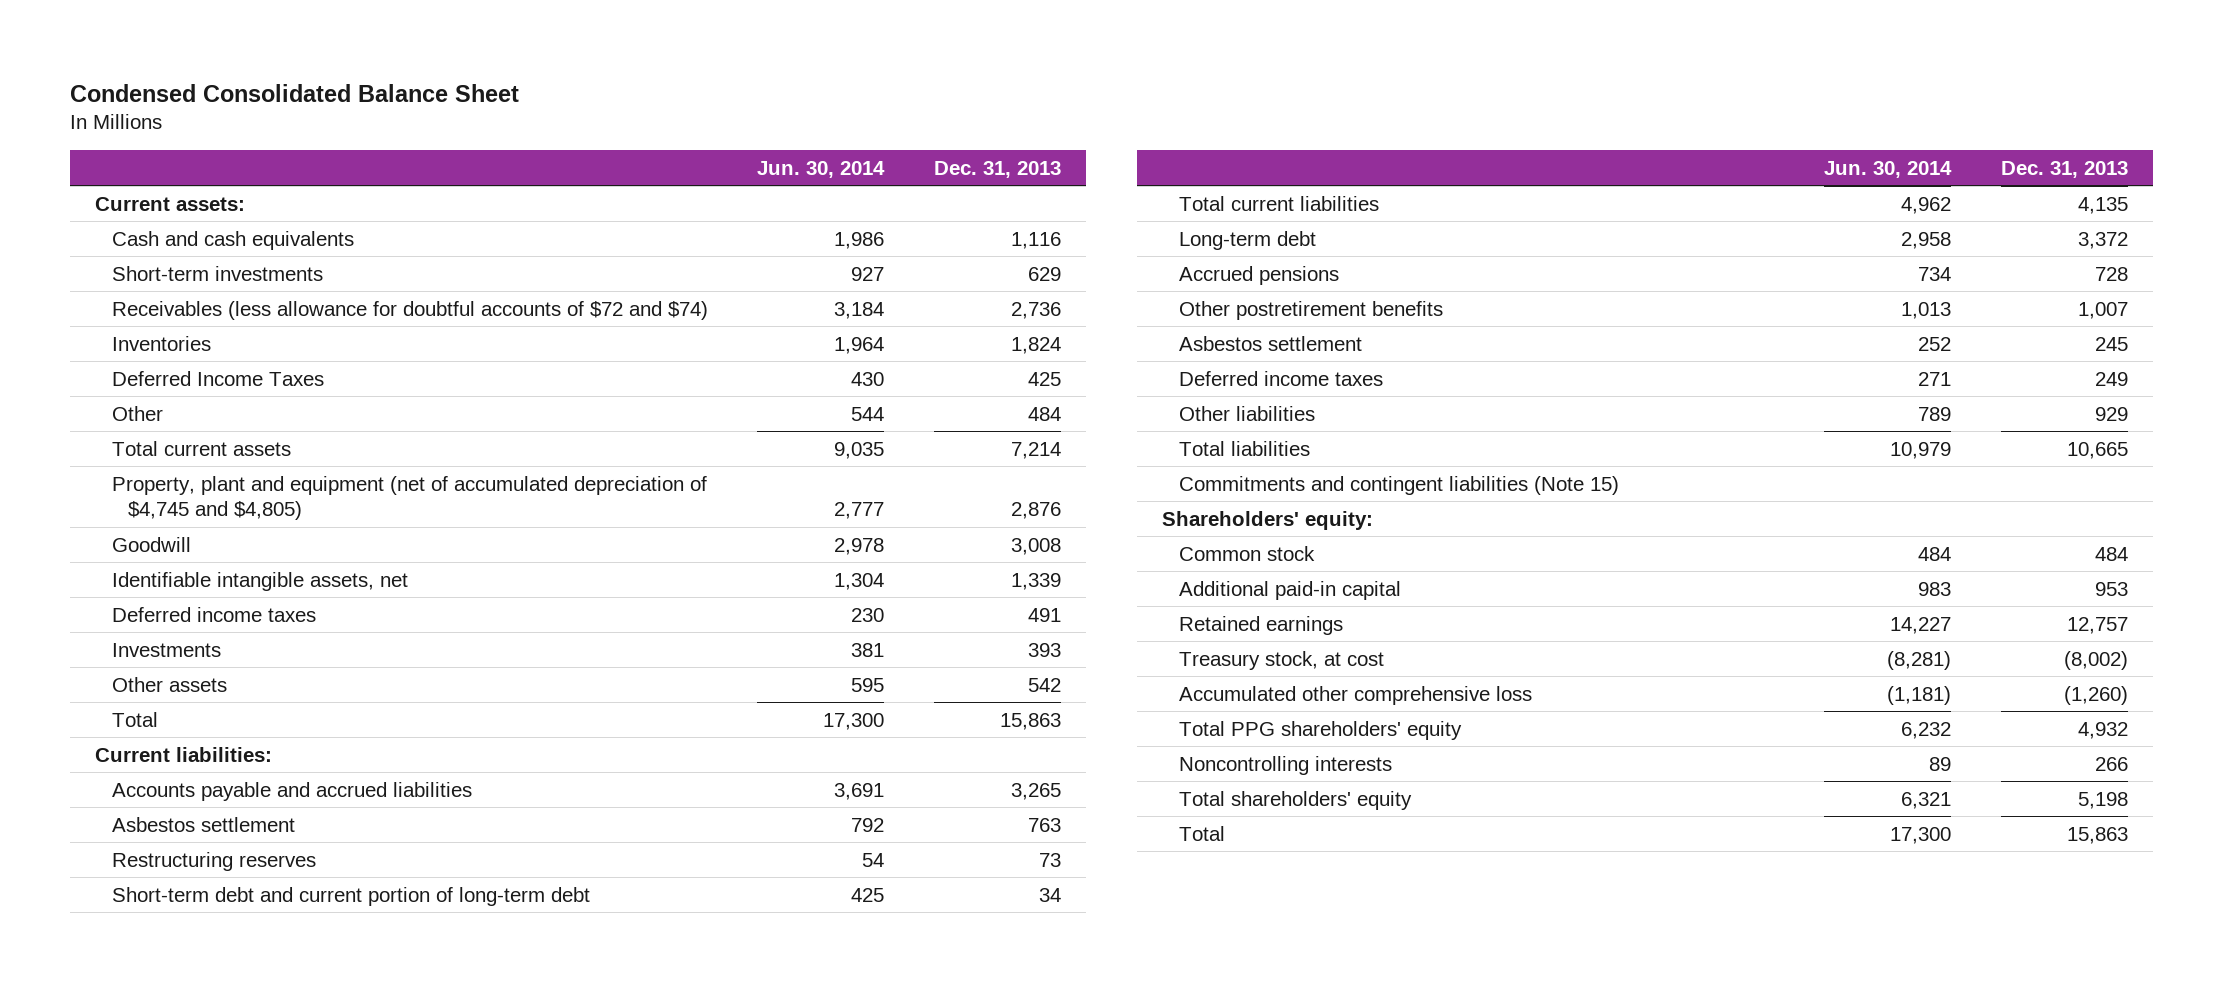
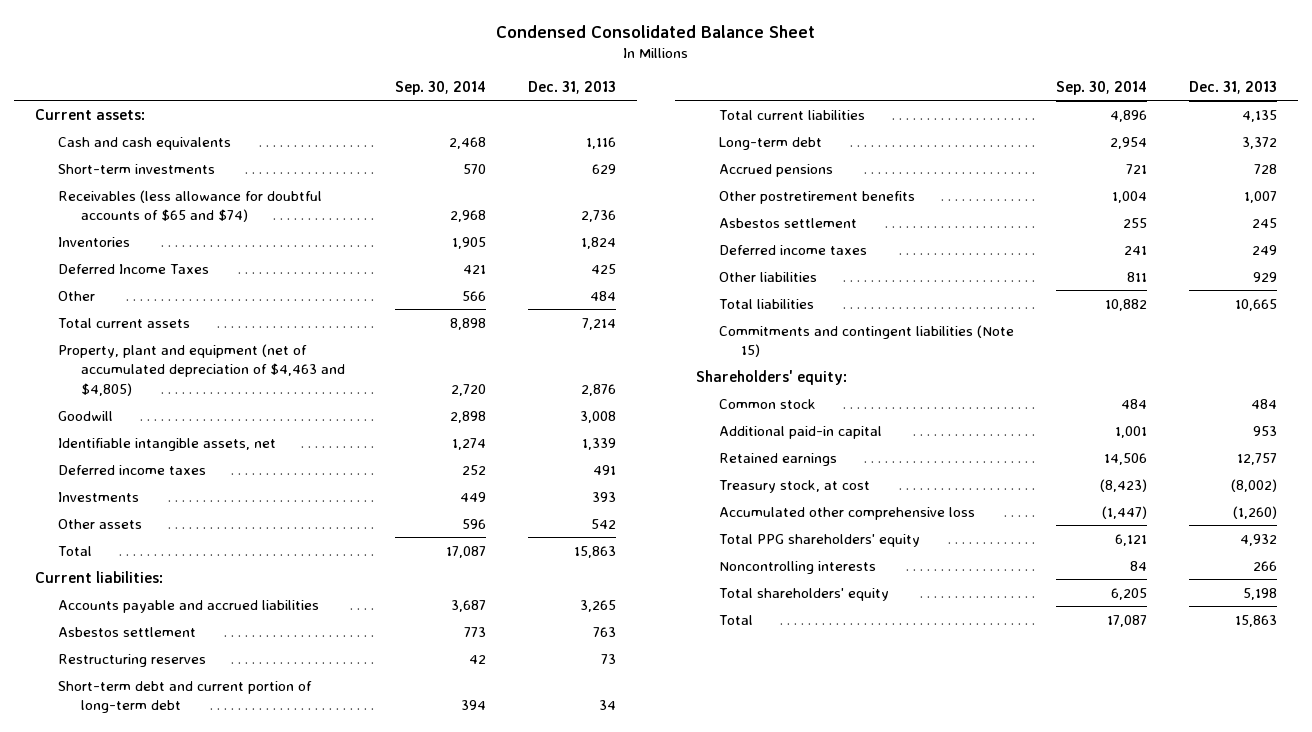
[757,160,886,178] Jun. 30, 2014 -> none
none -> [395,80,487,95] Sep. 30, 2014
[111,300,708,320] Receivables (less allowance for doubtful accounts of $72 and $74) -> [58,189,323,223] Receivables (less allowance for doubtful accounts of $65 and $74)
[111,475,707,520] Property, plant and equipment (net of accumulated depreciation of $4,745 and $4,805) -> [58,343,345,396] Property, plant and equipment (net of accumulated depreciation of $4,463 and $4,805)

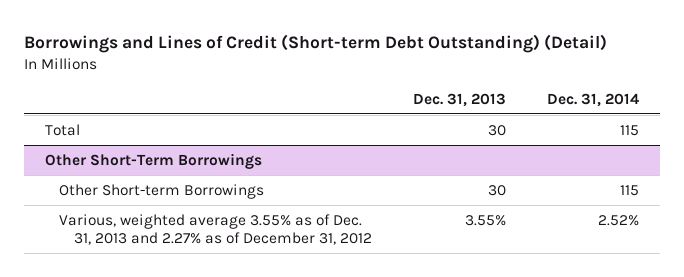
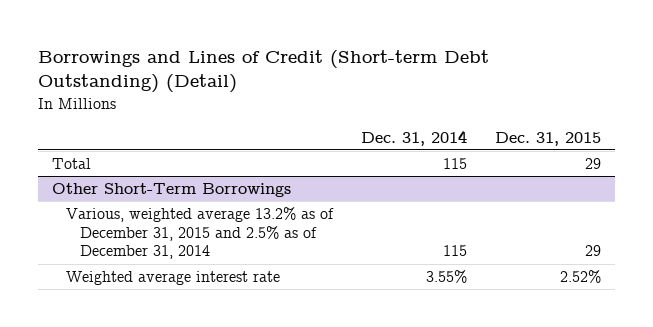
[412,92,506,107] Dec. 31, 2013 -> none
none -> [494,131,601,146] Dec. 31, 2015
[59,213,372,246] Various, weighted average 3.55% as of Dec. 31, 2013 and 2.27% as of December 31, 2012 -> none
[59,183,265,199] Other Short-term Borrowings -> [66,207,335,260] Various, weighted average 13.2% as of December 31, 2015 and 2.5% as of December 31, 2014
none -> [66,271,281,286] Weighted average interest rate

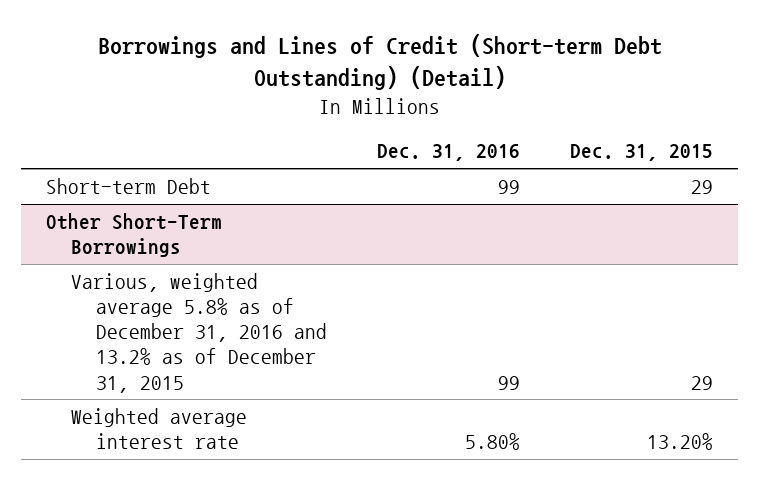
[361,129,468,146] Dec. 31, 2014 -> none
none -> [376,144,520,162] Dec. 31, 2016
[52,158,92,170] Total -> [46,177,212,194] Short-term Debt
[66,207,335,260] Various, weighted average 13.2% as of December 31, 2015 and 2.5% as of December 31, 2014 -> [70,272,327,393] Various, weighted average 5.8% as of December 31, 2016 and 13.2% as of December 31, 2015
[559,270,601,284] 2.52% -> [647,433,714,451] 13.20%

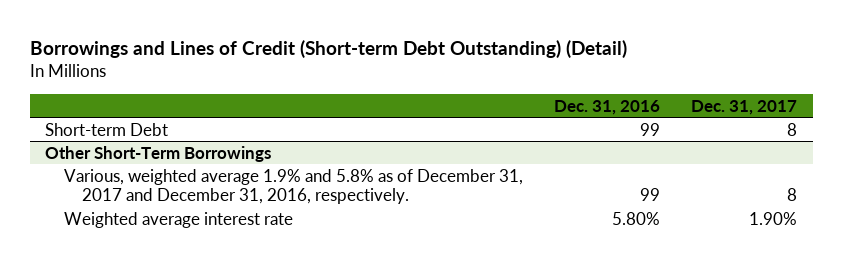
[570,144,714,162] Dec. 31, 2015 -> none
none -> [690,99,797,115] Dec. 31, 2017
[70,272,327,393] Various, weighted average 5.8% as of December 31, 2016 and 13.2% as of December 31, 2015 -> [63,168,523,204] Various, weighted average 1.9% and 5.8% as of December 31, 2017 and December 31, 2016, respectively.

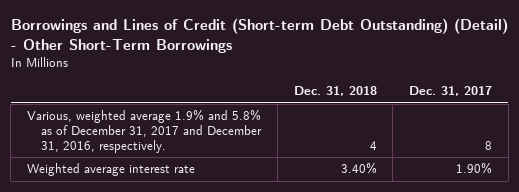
[29,40,627,59] Borrowings and Lines of Credit (Short-term Debt Outstanding) (Detail) -> [10,18,508,53] Borrowings and Lines of Credit (Short-term Debt Outstanding) (Detail) - Other Short-Term Borrowings
[553,99,660,115] Dec. 31, 2016 -> none
none -> [293,86,377,97] Dec. 31, 2018
[45,122,169,136] Short-term Debt -> none
[45,145,272,162] Other Short-Term Borrowings -> none

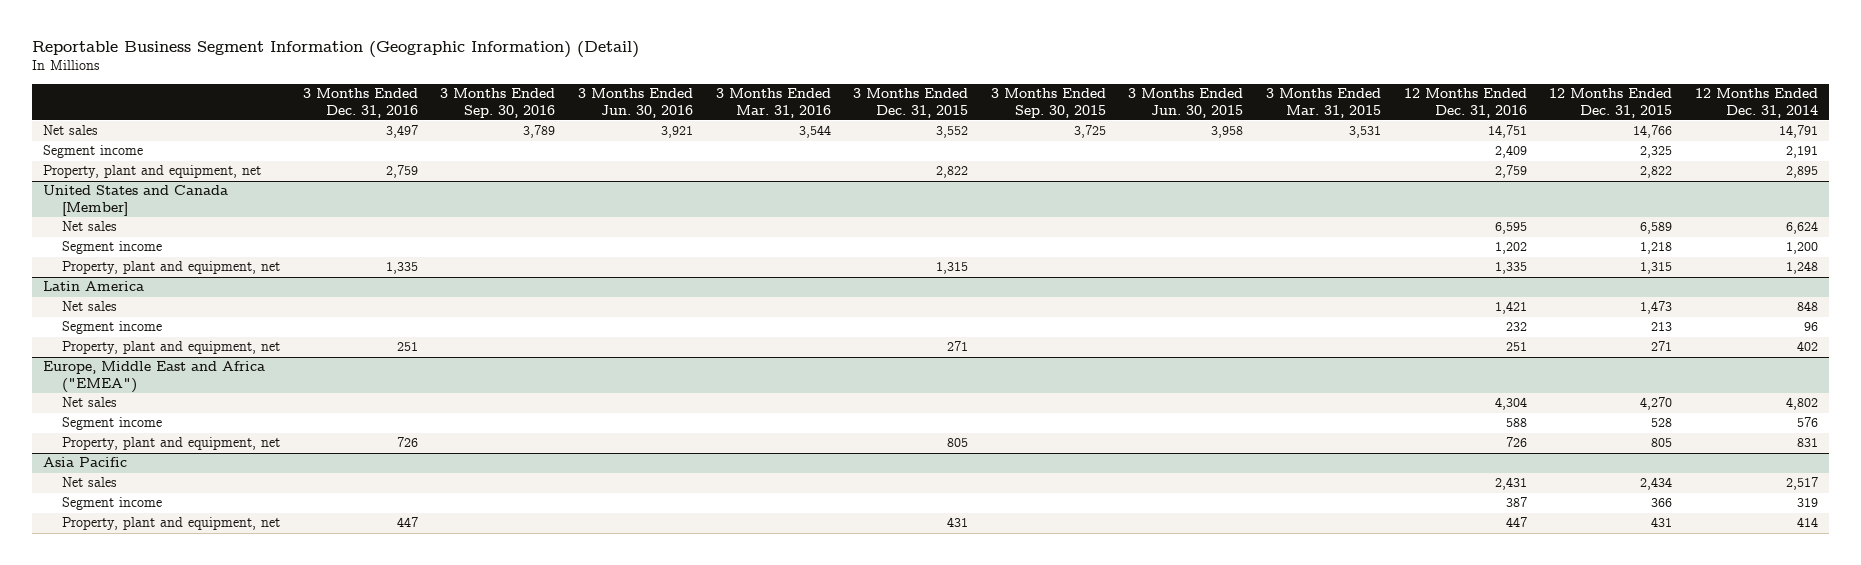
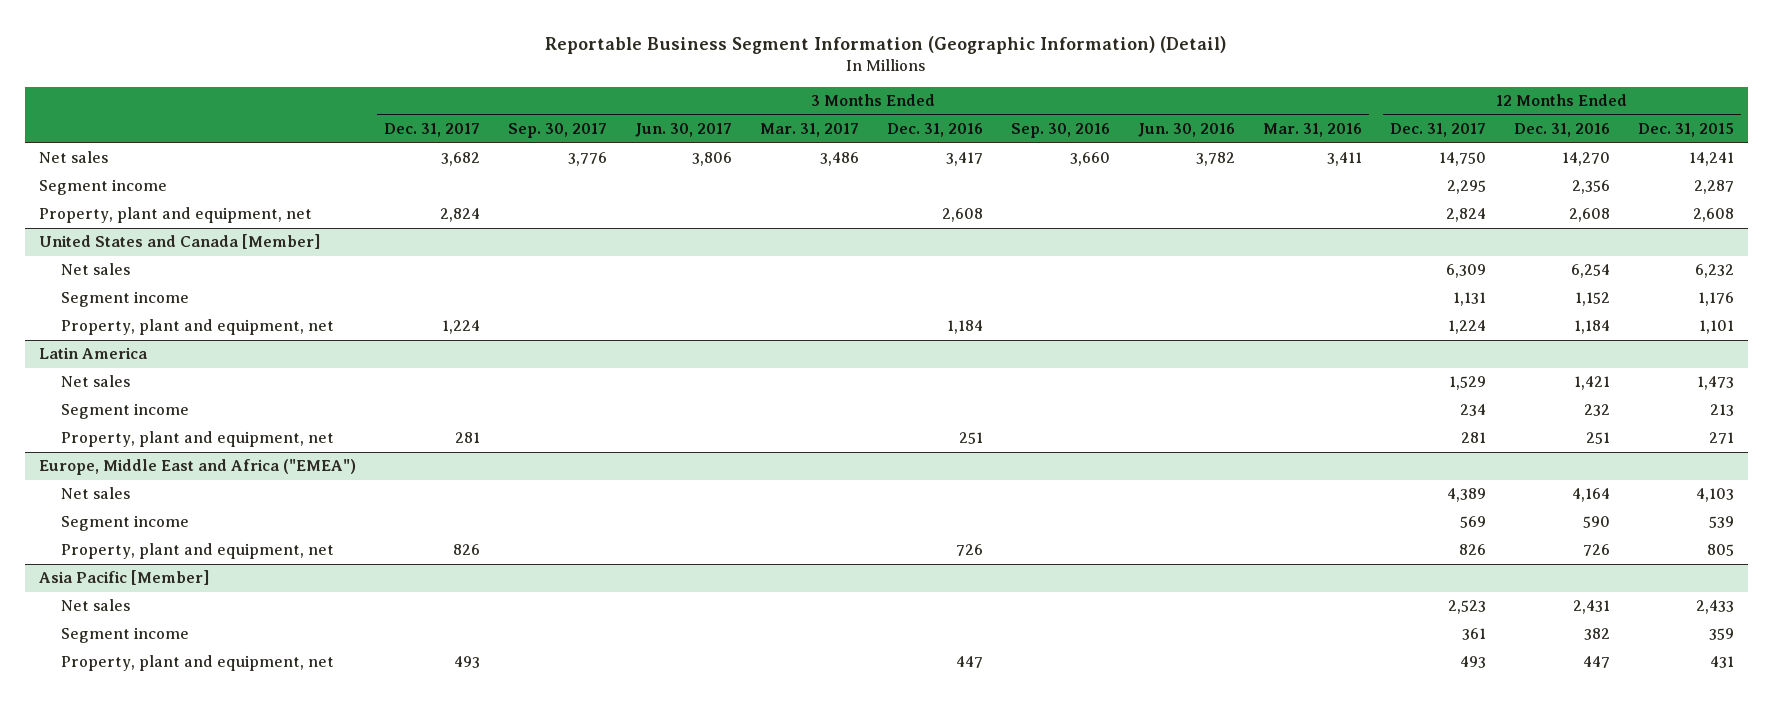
[853,88,969,118] 3 Months Ended Dec. 31, 2015 -> none
[990,88,1106,118] 3 Months Ended Sep. 30, 2015 -> none
[1128,88,1244,118] 3 Months Ended Jun. 30, 2015 -> none
[1265,88,1381,118] 3 Months Ended Mar. 31, 2015 -> none
[1694,88,1818,118] 12 Months Ended Dec. 31, 2014 -> none
none -> [384,123,481,138] Dec. 31, 2017
none -> [508,123,608,139] Sep. 30, 2017
none -> [635,123,733,138] Jun. 30, 2017
none -> [759,123,859,138] Mar. 31, 2017
none -> [1389,123,1486,138] Dec. 31, 2017
[385,125,418,139] 3,497 -> [945,152,983,167] 3,417
[523,125,556,139] 3,789 -> [1069,152,1110,167] 3,660
[660,126,693,139] 3,921 -> [1195,152,1235,167] 3,782
[798,125,831,139] 3,544 -> [1326,152,1362,167] 3,411
[1487,125,1527,139] 14,751 -> [1561,152,1610,167] 14,270
[1633,125,1673,139] 14,766 -> [1688,152,1734,167] 14,241
[1494,145,1527,159] 2,409 -> [1571,180,1610,195] 2,356
[1640,146,1673,159] 2,325 -> [1693,180,1734,195] 2,287
[385,165,418,179] 2,759 -> [941,208,983,223] 2,608
[1494,165,1527,179] 2,759 -> [1568,208,1610,223] 2,608
[1640,166,1673,179] 2,822 -> [1692,208,1734,223] 2,608
[1494,222,1527,235] 6,595 -> [1570,264,1610,279] 6,254
[1640,222,1673,235] 6,589 -> [1694,264,1734,279] 6,232
[1494,242,1527,255] 1,202 -> [1574,292,1610,307] 1,152
[1640,242,1673,255] 1,218 -> [1697,292,1734,307] 1,176
[385,262,418,275] 1,335 -> [946,320,983,335] 1,184
[1494,262,1527,275] 1,335 -> [1573,320,1610,335] 1,184
[1640,262,1673,275] 1,315 -> [1698,320,1734,335] 1,101
[1494,397,1527,411] 4,304 -> [1571,488,1610,503] 4,164
[1640,397,1673,411] 4,270 -> [1695,488,1734,503] 4,103
[1505,418,1527,428] 588 -> [1582,516,1610,529] 590
[1651,418,1673,428] 528 -> [1708,516,1734,529] 539
[43,457,128,468] Asia Pacific -> [39,570,210,586] Asia Pacific [Member]
[1640,477,1673,491] 2,434 -> [1695,600,1734,615] 2,433
[1505,497,1527,508] 387 -> [1583,628,1610,641] 382
[1651,498,1673,508] 366 -> [1708,628,1734,641] 359

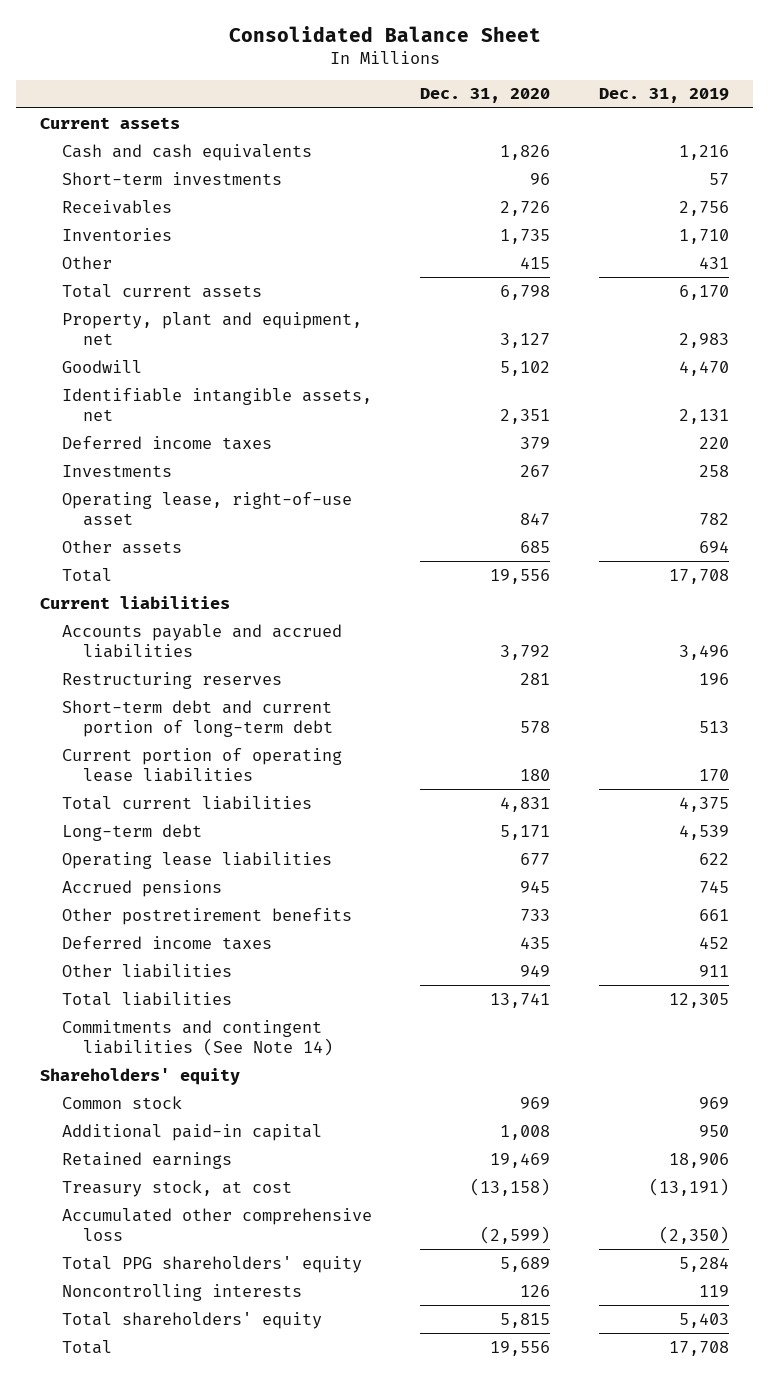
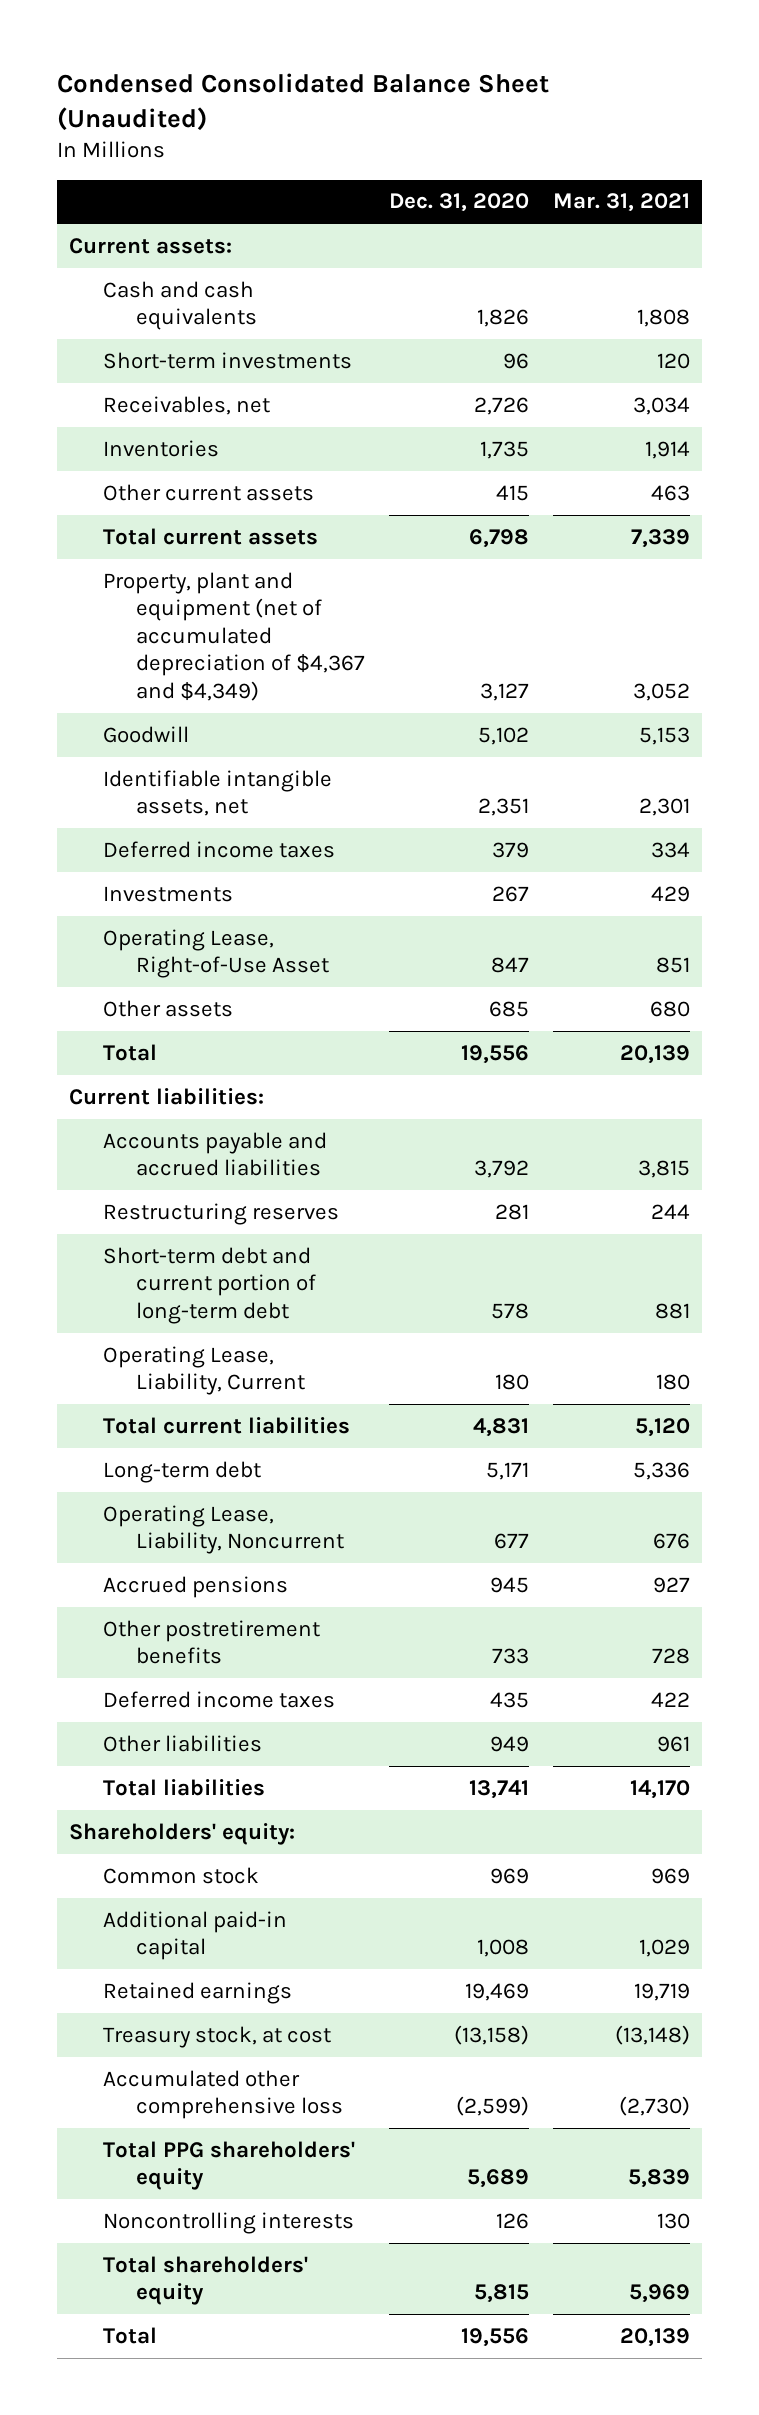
[228,25,541,42] Consolidated Balance Sheet -> [57,73,550,131] Condensed Consolidated Balance Sheet (Unaudited)
[598,88,729,104] Dec. 31, 2019 -> none
none -> [552,193,690,213] Mar. 31, 2021
[40,116,181,129] Current assets -> [69,237,233,254] Current assets:
[61,199,172,214] Receivables -> [102,395,270,415] Receivables, net
[61,255,112,269] Other -> [102,483,314,501] Other current assets
[61,311,362,345] Property, plant and equipment, net -> [102,571,365,701] Property, plant and equipment (net of accumulated depreciation of $4,367 and $4,349)
[61,491,352,526] Operating lease, right-of-use asset -> [102,928,329,979] Operating Lease, Right-of-Use Asset
[40,595,231,609] Current liabilities -> [69,1087,265,1105] Current liabilities:
[61,747,342,782] Current portion of operating lease liabilities -> [102,1345,305,1396] Operating Lease, Liability, Current
[61,851,332,869] Operating lease liabilities -> [102,1504,344,1555] Operating Lease, Liability, Noncurrent
[61,1019,334,1056] Commitments and contingent liabilities (See Note 14) -> none
[40,1067,241,1085] Shareholders' equity -> [69,1822,296,1845] Shareholders' equity:

